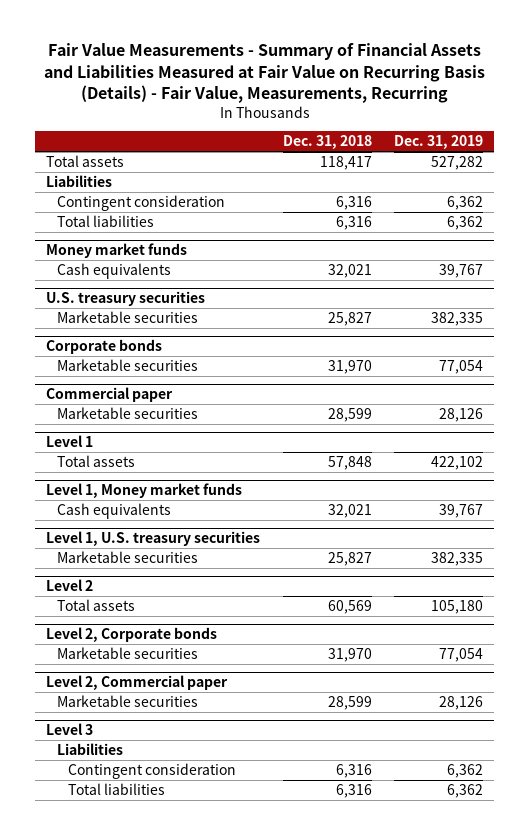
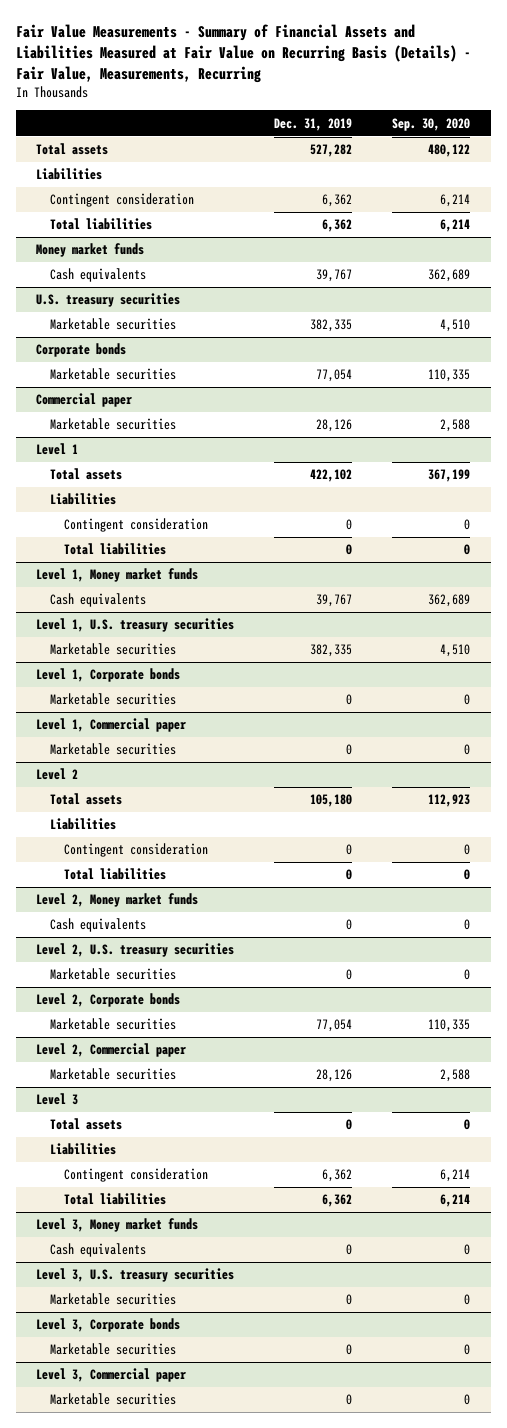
[282,135,372,150] Dec. 31, 2018 -> none
none -> [392,117,471,131] Sep. 30, 2020
none -> [49,493,116,506] Liabilities
none -> [63,518,208,533] Contingent consideration
none -> [63,543,166,556] Total liabilities
none -> [36,668,181,683] Level 1, Corporate bonds
none -> [49,693,176,706] Marketable securities
none -> [36,718,187,733] Level 1, Commercial paper
none -> [49,743,176,756] Marketable securities
none -> [49,818,116,831] Liabilities
none -> [63,843,208,858] Contingent consideration
none -> [63,868,166,881] Total liabilities
none -> [36,893,199,908] Level 2, Money market funds
none -> [49,918,146,933] Cash equivalents
none -> [36,943,235,958] Level 2, U.S. treasury securities
none -> [49,968,176,981] Marketable securities
none -> [49,1118,122,1131] Total assets
none -> [36,1218,199,1233] Level 3, Money market funds
none -> [49,1243,146,1258] Cash equivalents
none -> [36,1268,235,1283] Level 3, U.S. treasury securities
none -> [49,1293,176,1306] Marketable securities
none -> [36,1318,181,1333] Level 3, Corporate bonds
none -> [49,1343,176,1356] Marketable securities
none -> [36,1368,187,1383] Level 3, Commercial paper
none -> [49,1393,176,1406] Marketable securities

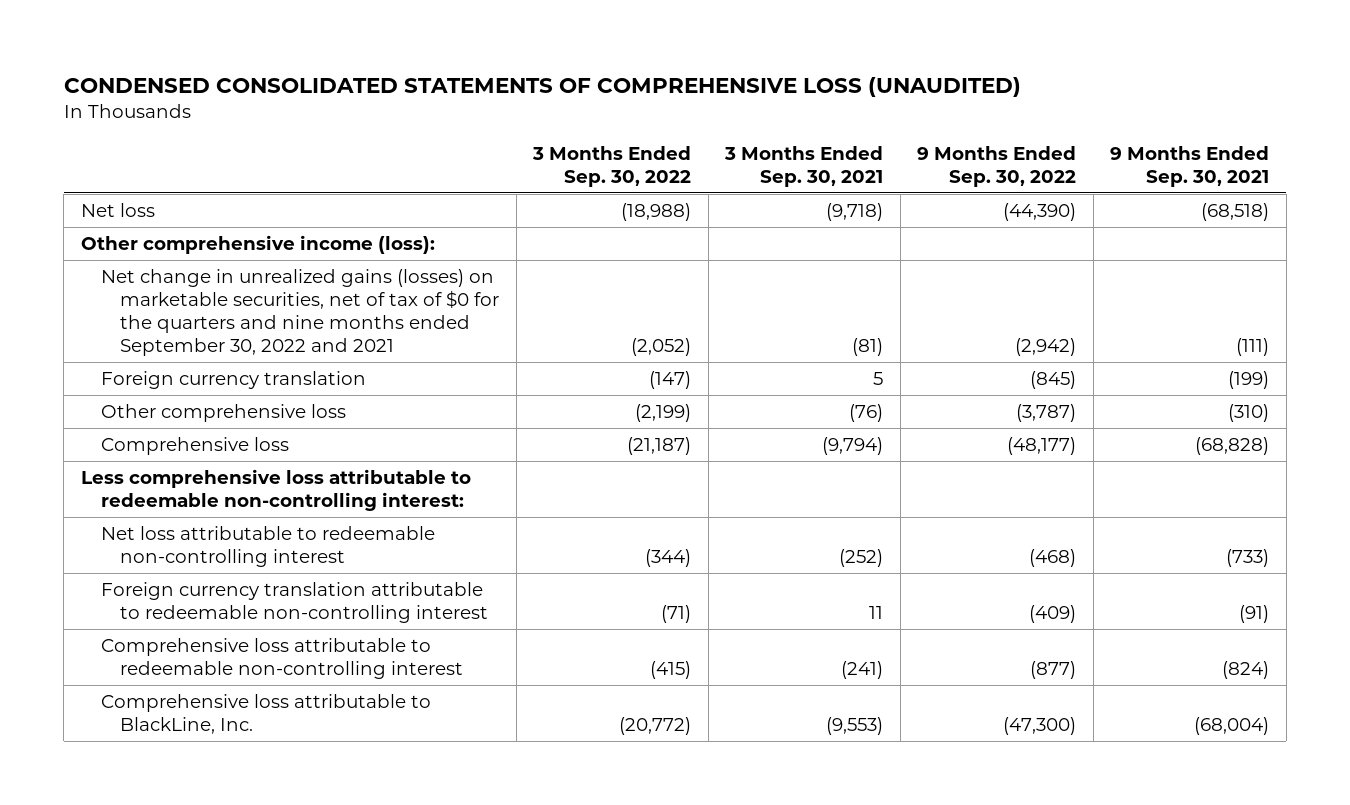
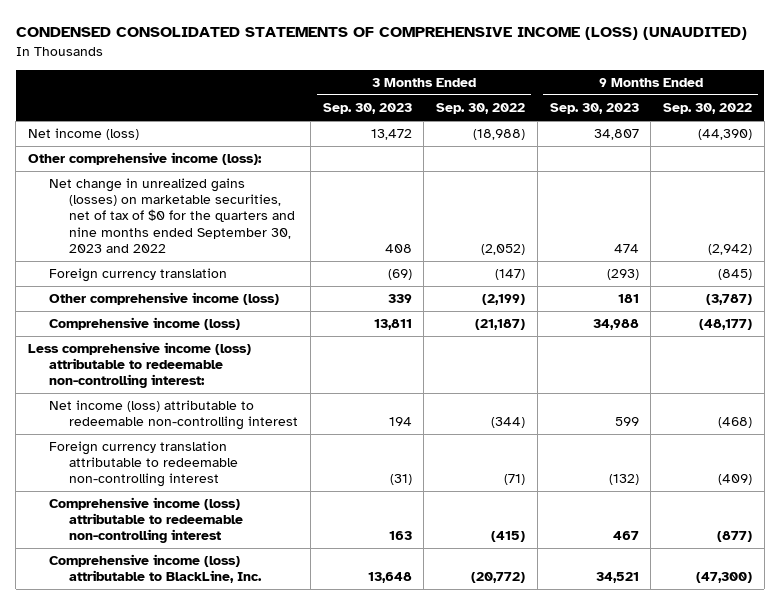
[63,76,1021,97] CONDENSED CONSOLIDATED STATEMENTS OF COMPREHENSIVE LOSS (UNAUDITED) -> [15,27,747,41] CONDENSED CONSOLIDATED STATEMENTS OF COMPREHENSIVE INCOME (LOSS) (UNAUDITED)
[724,145,884,187] 3 Months Ended Sep. 30, 2021 -> none
[1110,145,1270,187] 9 Months Ended Sep. 30, 2021 -> none
none -> [322,103,412,115] Sep. 30, 2023
none -> [549,103,639,115] Sep. 30, 2023
[80,203,155,218] Net loss -> [27,128,139,141] Net income (loss)
[100,269,500,356] Net change in unrealized gains (losses) on marketable securities, net of tax of $0 for the quarters and nine months ended September 30, 2022 and 2021 -> [48,178,296,253] Net change in unrealized gains (losses) on marketable securities, net of tax of $0 for the quarters and nine months ended September 30, 2023 and 2022
[100,404,346,423] Other comprehensive loss -> [48,292,279,306] Other comprehensive income (loss)
[100,437,289,456] Comprehensive loss -> [48,317,240,331] Comprehensive income (loss)
[80,469,471,511] Less comprehensive loss attributable to redeemable non-controlling interest: -> [27,342,251,389] Less comprehensive income (loss) attributable to redeemable non-controlling interest:
[100,526,435,567] Net loss attributable to redeemable non-controlling interest -> [48,400,299,431] Net income (loss) attributable to redeemable non-controlling interest
[100,638,464,679] Comprehensive loss attributable to redeemable non-controlling interest -> [48,497,244,544] Comprehensive income (loss) attributable to redeemable non-controlling interest
[100,694,431,734] Comprehensive loss attributable to BlackLine, Inc. -> [48,554,263,584] Comprehensive income (loss) attributable to BlackLine, Inc.

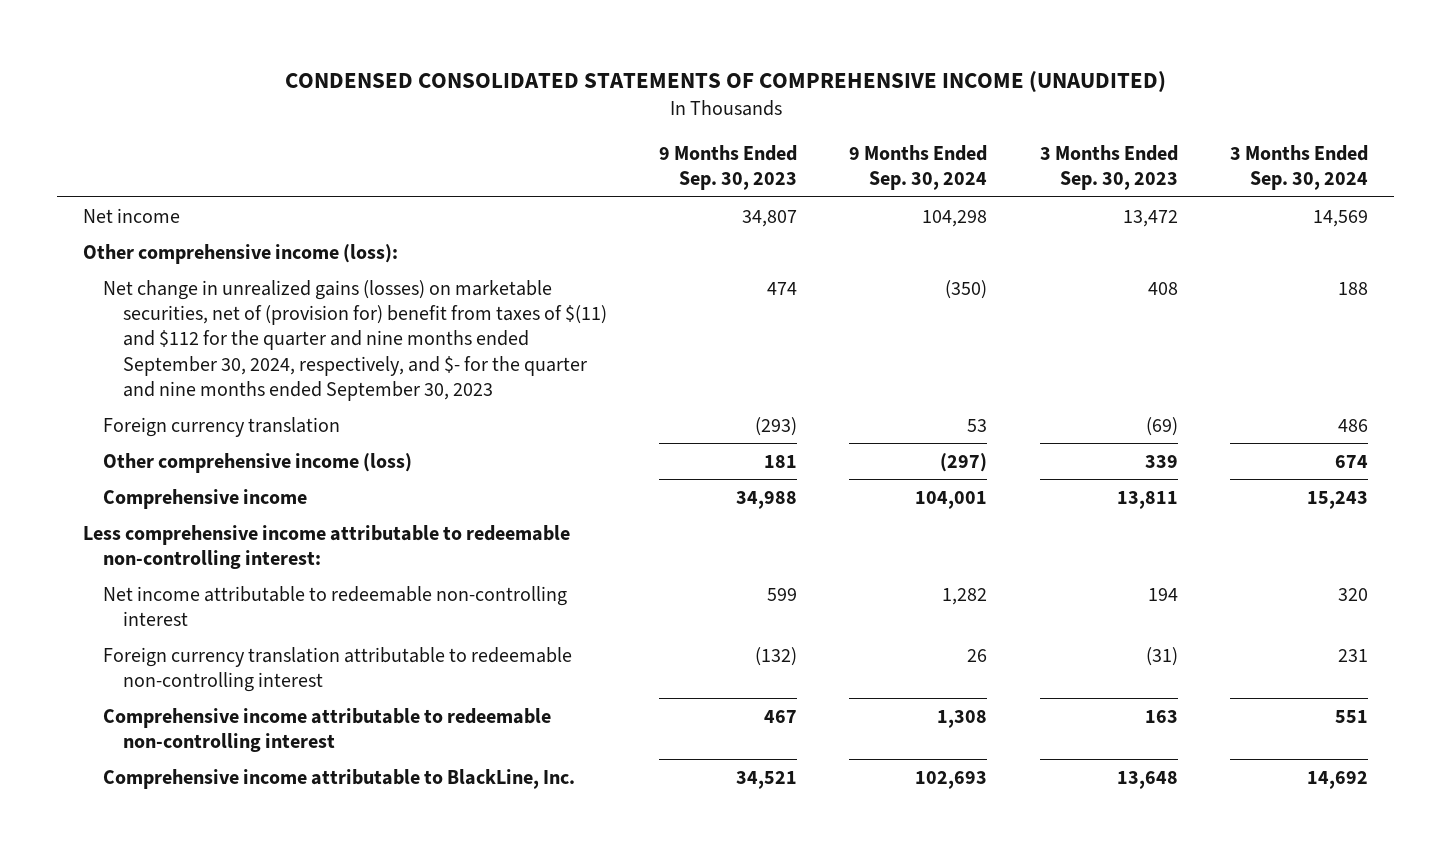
[15,27,747,41] CONDENSED CONSOLIDATED STATEMENTS OF COMPREHENSIVE INCOME (LOSS) (UNAUDITED) -> [284,71,1166,94] CONDENSED CONSOLIDATED STATEMENTS OF COMPREHENSIVE INCOME (UNAUDITED)
[436,103,526,115] Sep. 30, 2022 -> none
[662,103,752,115] Sep. 30, 2022 -> none
none -> [849,144,988,191] 9 Months Ended Sep. 30, 2024
none -> [1229,144,1368,191] 3 Months Ended Sep. 30, 2024
[27,128,139,141] Net income (loss) -> [83,207,181,223] Net income
[48,178,296,253] Net change in unrealized gains (losses) on marketable securities, net of tax of $0 for the quarters and nine months ended September 30, 2023 and 2022 -> [103,279,607,401] Net change in unrealized gains (losses) on marketable securities, net of (provision for) benefit from taxes of $(11) and $112 for the quarter and nine months ended September 30, 2024, respectively, and $- for the quarter and nine months ended September 30, 2023
[48,317,240,331] Comprehensive income (loss) -> [103,488,308,509] Comprehensive income
[27,342,251,389] Less comprehensive income (loss) attributable to redeemable non-controlling interest: -> [83,524,571,569] Less comprehensive income attributable to redeemable non-controlling interest:
[48,400,299,431] Net income (loss) attributable to redeemable non-controlling interest -> [103,585,568,626] Net income attributable to redeemable non-controlling interest
[48,497,244,544] Comprehensive income (loss) attributable to redeemable non-controlling interest -> [103,707,552,752] Comprehensive income attributable to redeemable non-controlling interest
[48,554,263,584] Comprehensive income (loss) attributable to BlackLine, Inc. -> [103,768,576,789] Comprehensive income attributable to BlackLine, Inc.

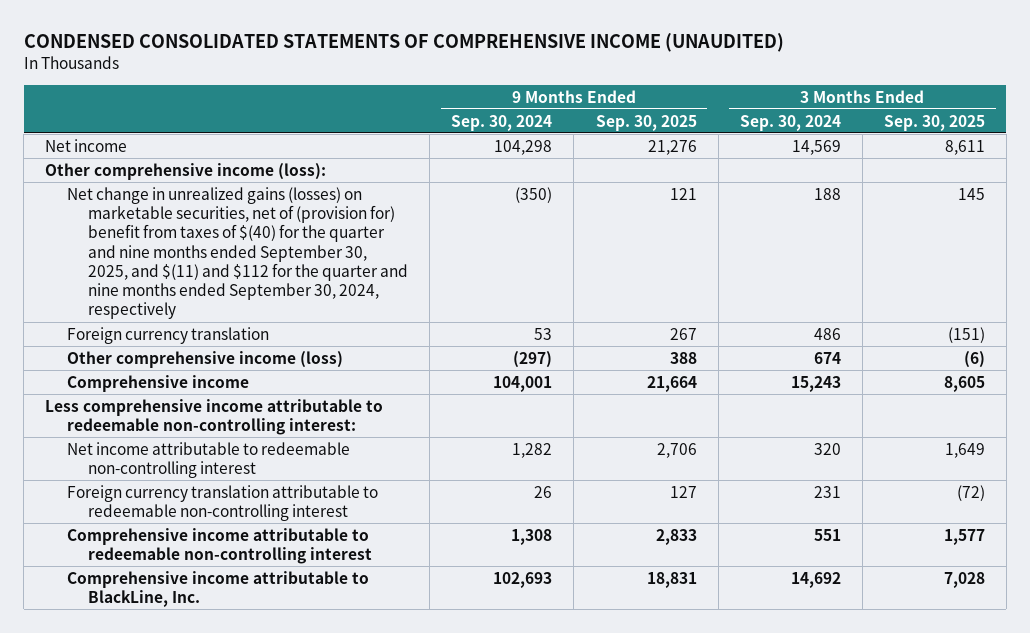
[659,144,798,191] 9 Months Ended Sep. 30, 2023 -> none
[1039,144,1178,191] 3 Months Ended Sep. 30, 2023 -> none
none -> [595,114,697,131] Sep. 30, 2025
none -> [883,114,985,131] Sep. 30, 2025
[103,279,607,401] Net change in unrealized gains (losses) on marketable securities, net of (provision for) benefit from taxes of $(11) and $112 for the quarter and nine months ended September 30, 2024, respectively, and $- for the quarter and nine months ended September 30, 2023 -> [66,186,409,320] Net change in unrealized gains (losses) on marketable securities, net of (provision for) benefit from taxes of $(40) for the quarter and nine months ended September 30, 2025, and $(11) and $112 for the quarter and nine months ended September 30, 2024, respectively

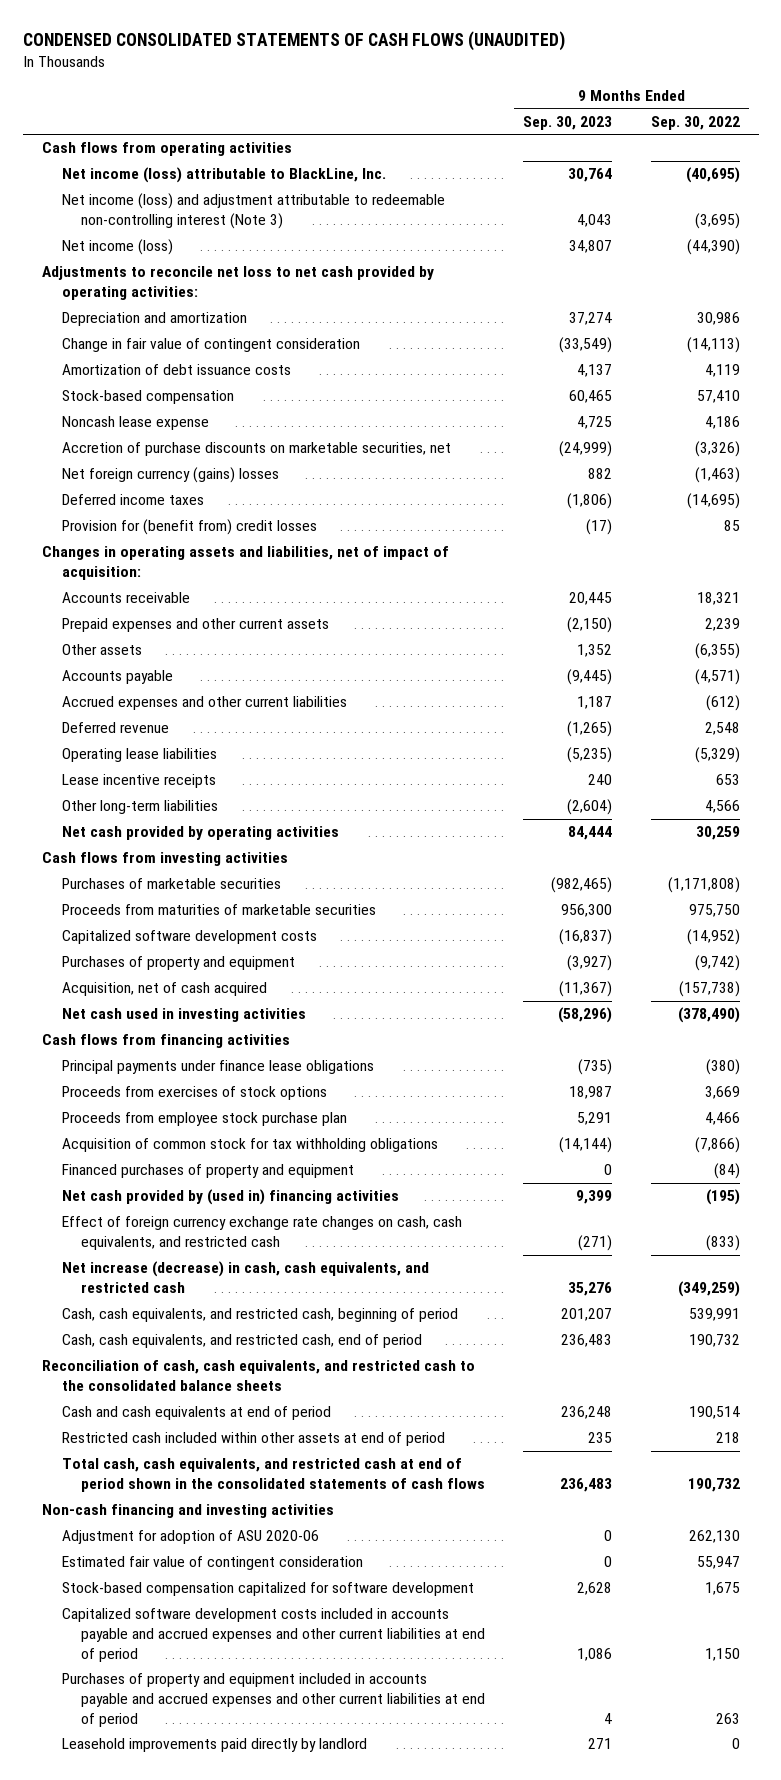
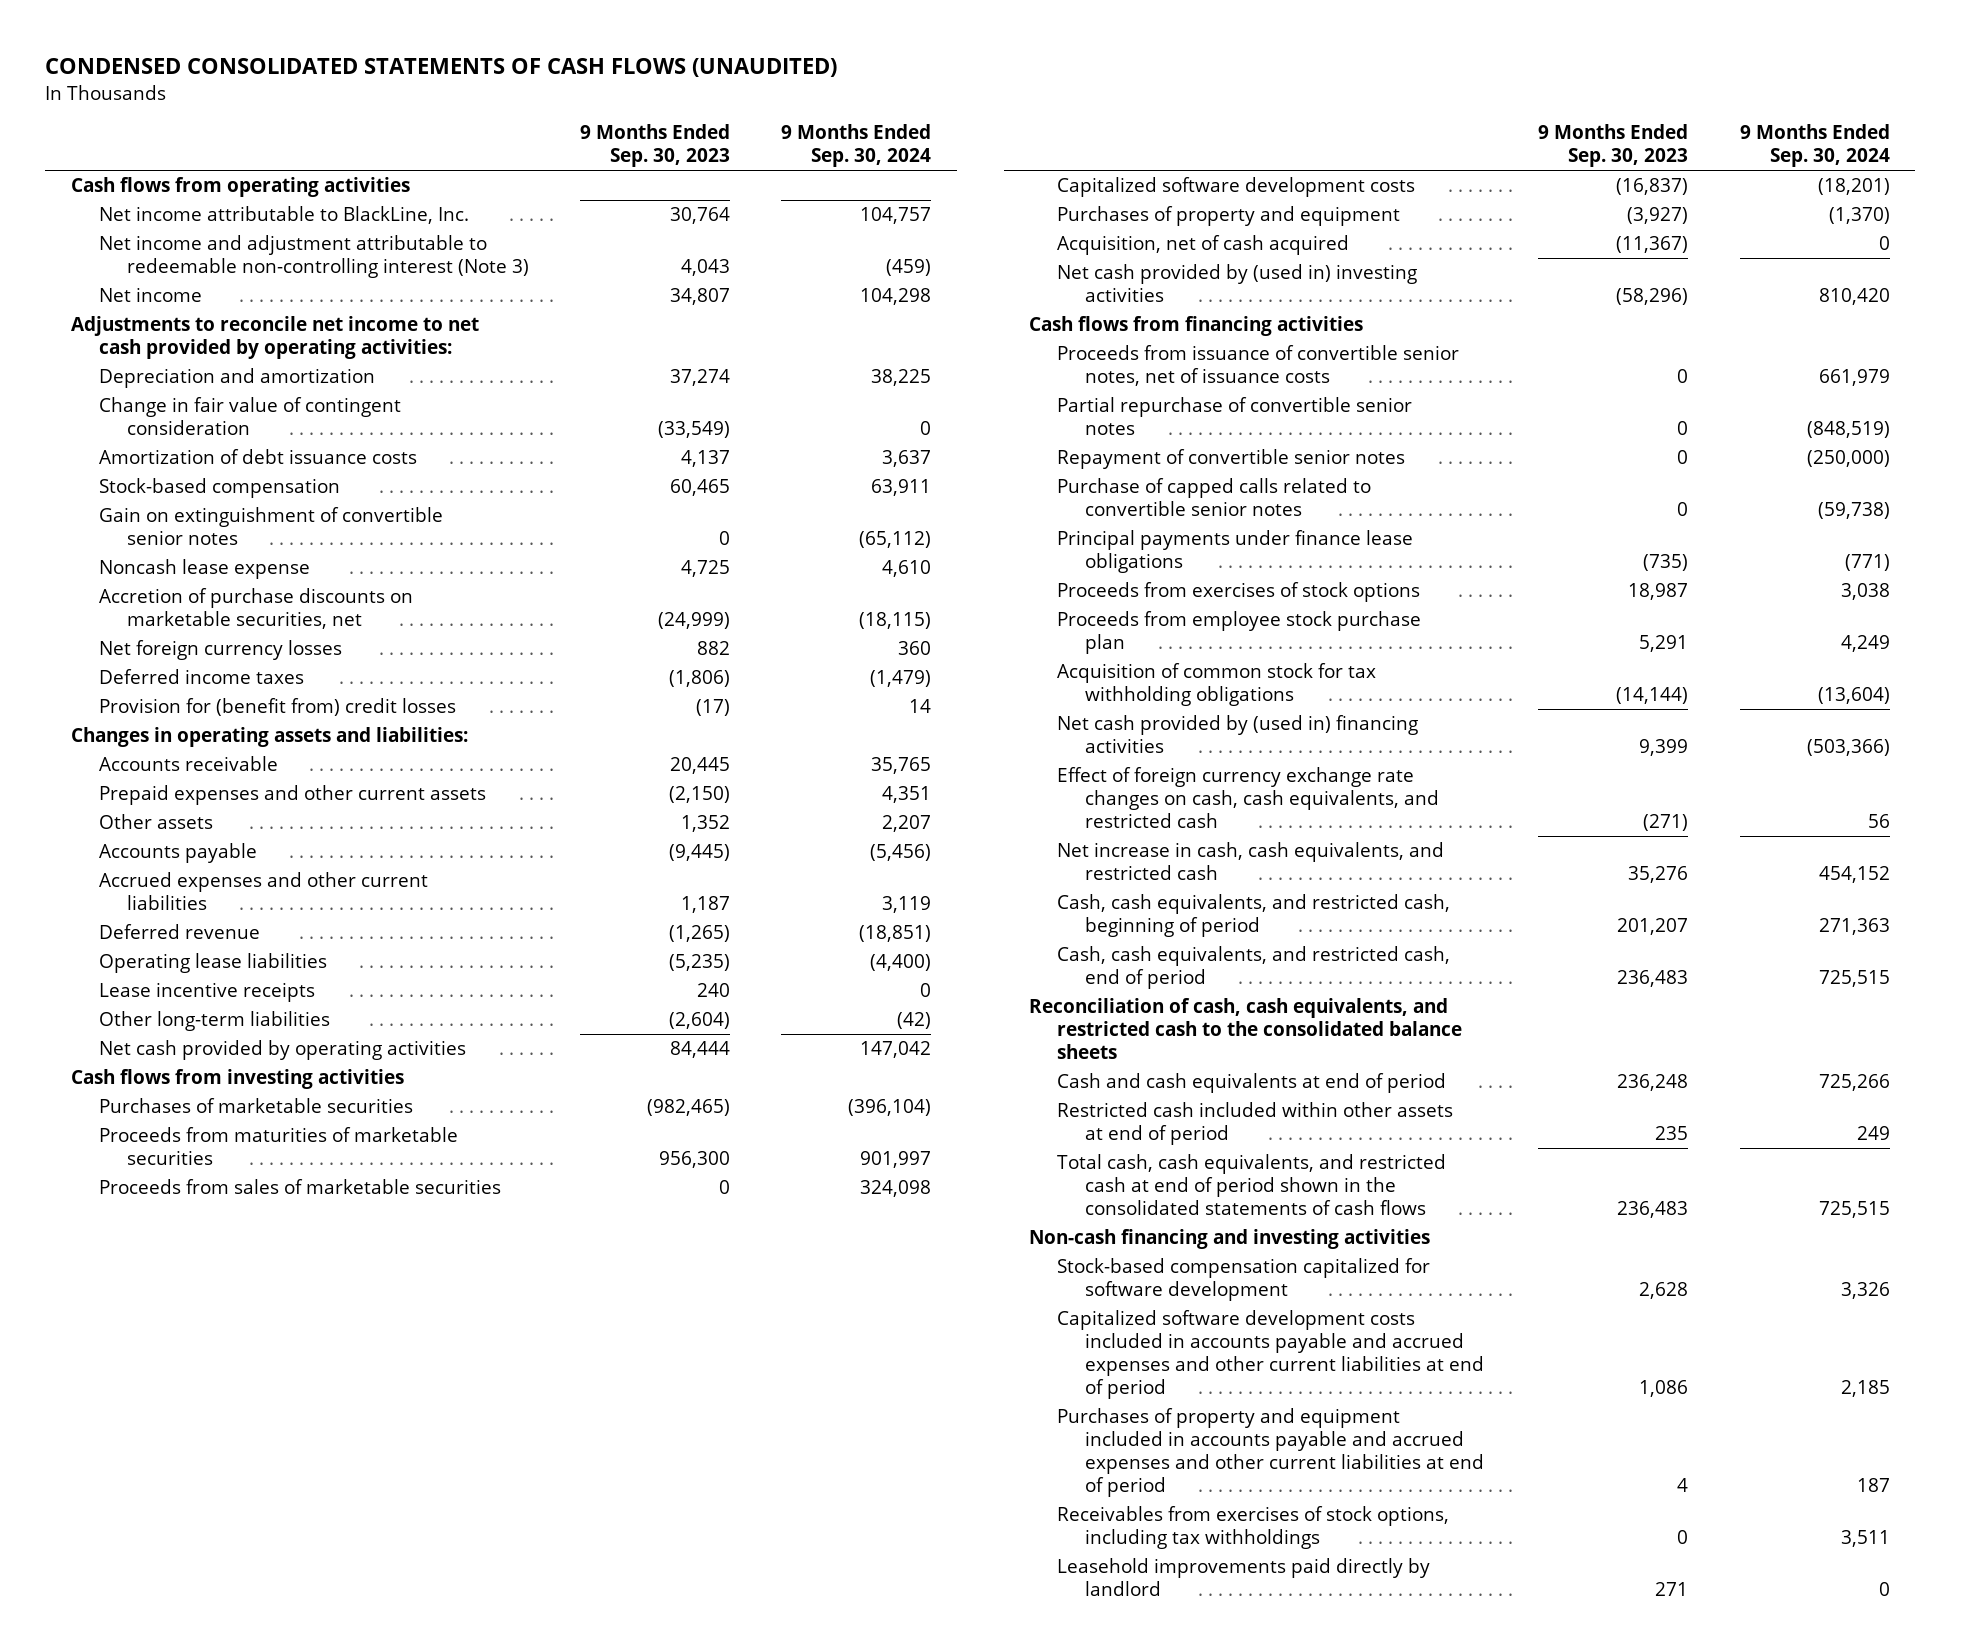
[650,115,740,130] Sep. 30, 2022 -> none
none -> [781,124,932,168] 9 Months Ended Sep. 30, 2024
[61,167,386,184] Net income (loss) attributable to BlackLine, Inc. -> [98,206,469,225] Net income attributable to BlackLine, Inc.
[61,193,445,230] Net income (loss) and adjustment attributable to redeemable non-controlling interest (Note 3) -> [98,235,529,279] Net income and adjustment attributable to redeemable non-controlling interest (Note 3)
[61,239,173,256] Net income (loss) -> [98,287,202,303] Net income
[41,266,434,301] Adjustments to reconcile net loss to net cash provided by operating activities: -> [71,316,480,360] Adjustments to reconcile net income to net cash provided by operating activities:
none -> [98,507,443,546] Gain on extinguishment of convertible senior notes
[61,467,279,484] Net foreign currency (gains) losses -> [98,640,342,661] Net foreign currency losses
[41,546,449,581] Changes in operating assets and liabilities, net of impact of acquisition: -> [71,727,469,748] Changes in operating assets and liabilities:
none -> [98,1179,501,1195] Proceeds from sales of marketable securities
[61,1008,306,1023] Net cash used in investing activities -> [1057,264,1418,303] Net cash provided by (used in) investing activities
none -> [1057,345,1460,387] Proceeds from issuance of convertible senior notes, net of issuance costs
none -> [1057,397,1413,436] Partial repurchase of convertible senior notes
none -> [1057,449,1406,470] Repayment of convertible senior notes
none -> [1057,478,1372,517] Purchase of capped calls related to convertible senior notes
[61,1164,354,1179] Financed purchases of property and equipment -> none
[61,1261,429,1294] Net increase (decrease) in cash, cash equivalents, and restricted cash -> [1057,842,1445,881] Net increase in cash, cash equivalents, and restricted cash
[61,1530,319,1545] Adjustment for adoption of ASU 2020-06 -> none
[61,1556,363,1571] Estimated fair value of contingent consideration -> none
none -> [1057,1506,1450,1550] Receivables from exercises of stock options, including tax withholdings

